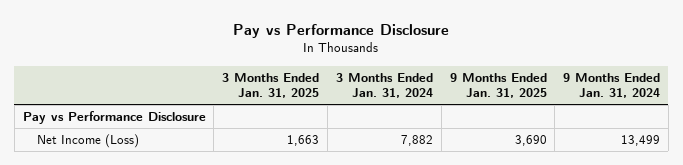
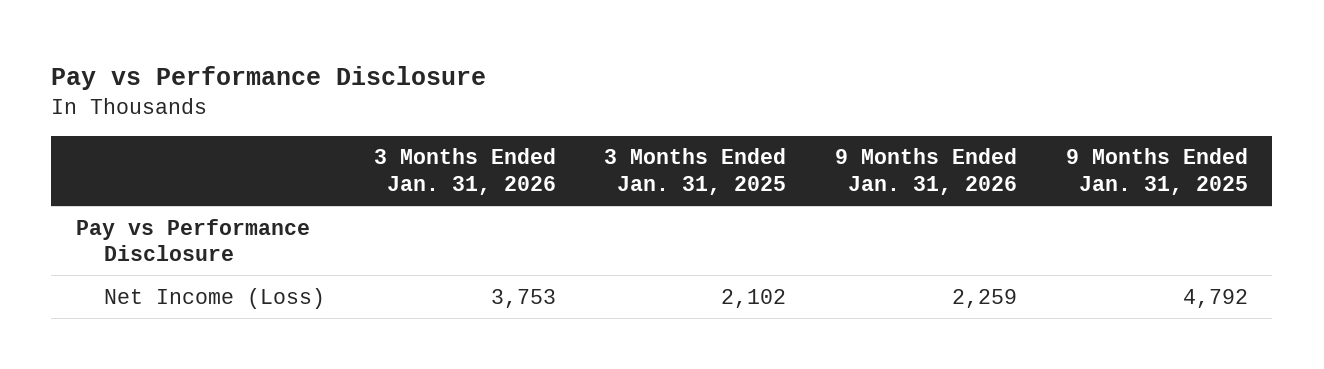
[335,72,433,99] 3 Months Ended Jan. 31, 2024 -> none
[563,72,661,99] 9 Months Ended Jan. 31, 2024 -> none
none -> [373,148,556,196] 3 Months Ended Jan. 31, 2026
none -> [835,148,1018,196] 9 Months Ended Jan. 31, 2026
[287,135,320,147] 1,663 -> [721,288,787,308] 2,102
[514,135,547,147] 3,690 -> [1183,288,1249,308] 4,792

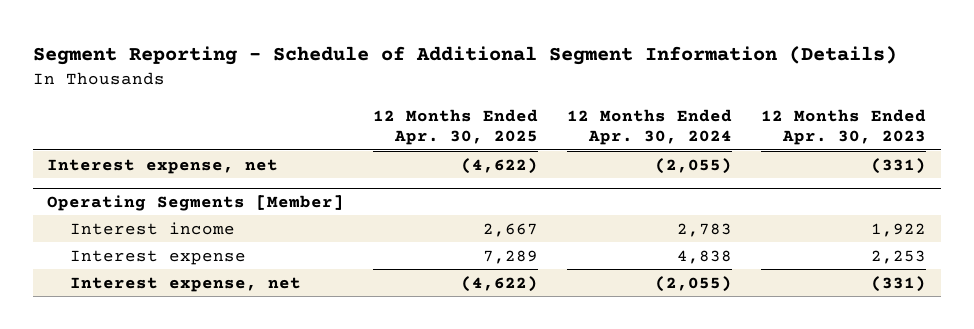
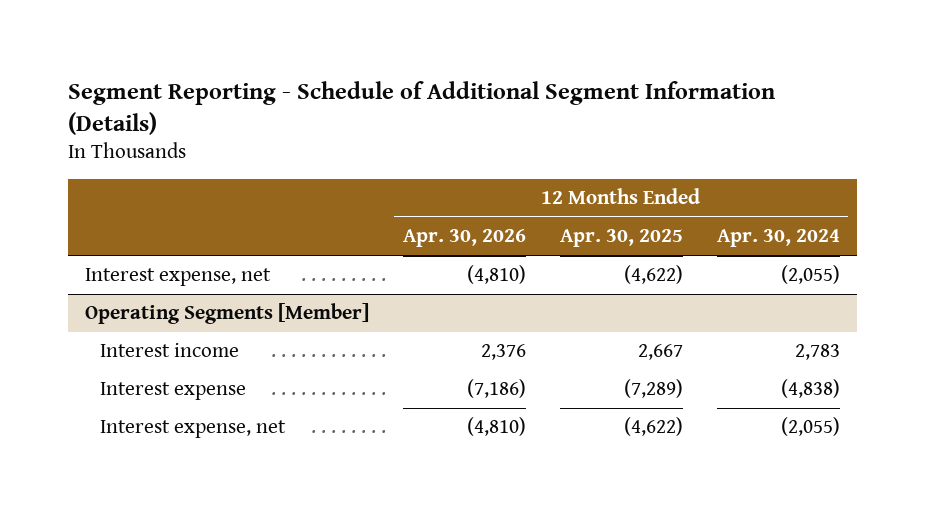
[761,108,927,146] 12 Months Ended Apr. 30, 2023 -> none
none -> [402,229,526,248] Apr. 30, 2026
[483,249,539,264] 7,289 -> [623,379,683,399] (7,289)
[677,249,733,264] 4,838 -> [780,379,840,399] (4,838)

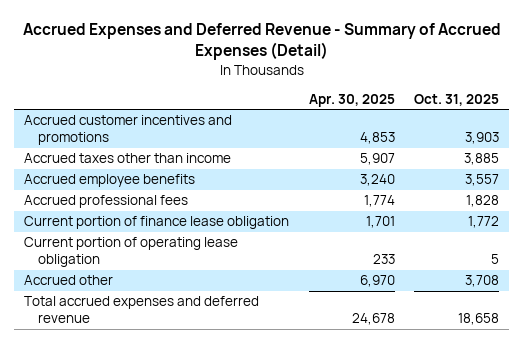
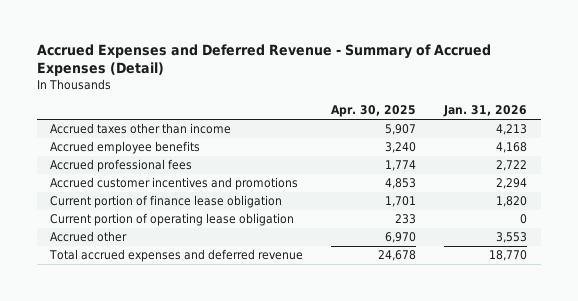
[414,93,500,106] Oct. 31, 2025 -> none
none -> [443,105,528,118] Jan. 31, 2026
[23,115,232,146] Accrued customer incentives and promotions -> [50,177,299,191] Accrued customer incentives and promotions

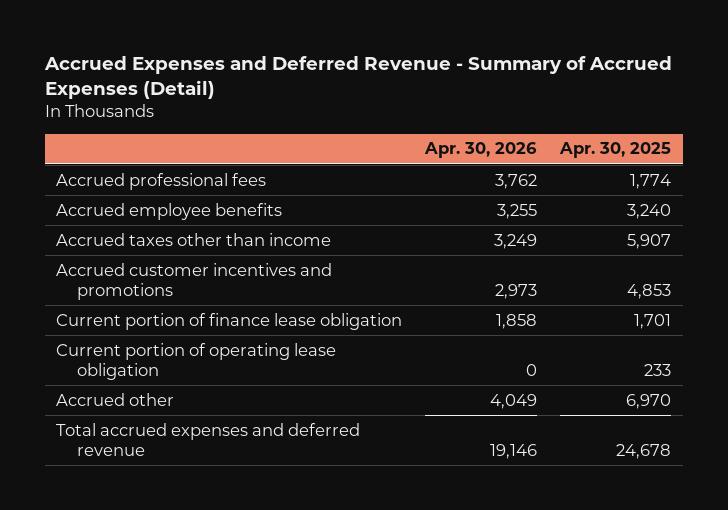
[443,105,528,118] Jan. 31, 2026 -> none
none -> [424,142,538,159] Apr. 30, 2026
[50,141,201,155] Accrued employee benefits -> [56,202,283,220] Accrued employee benefits
[50,123,232,135] Accrued taxes other than income -> [56,232,332,246] Accrued taxes other than income

